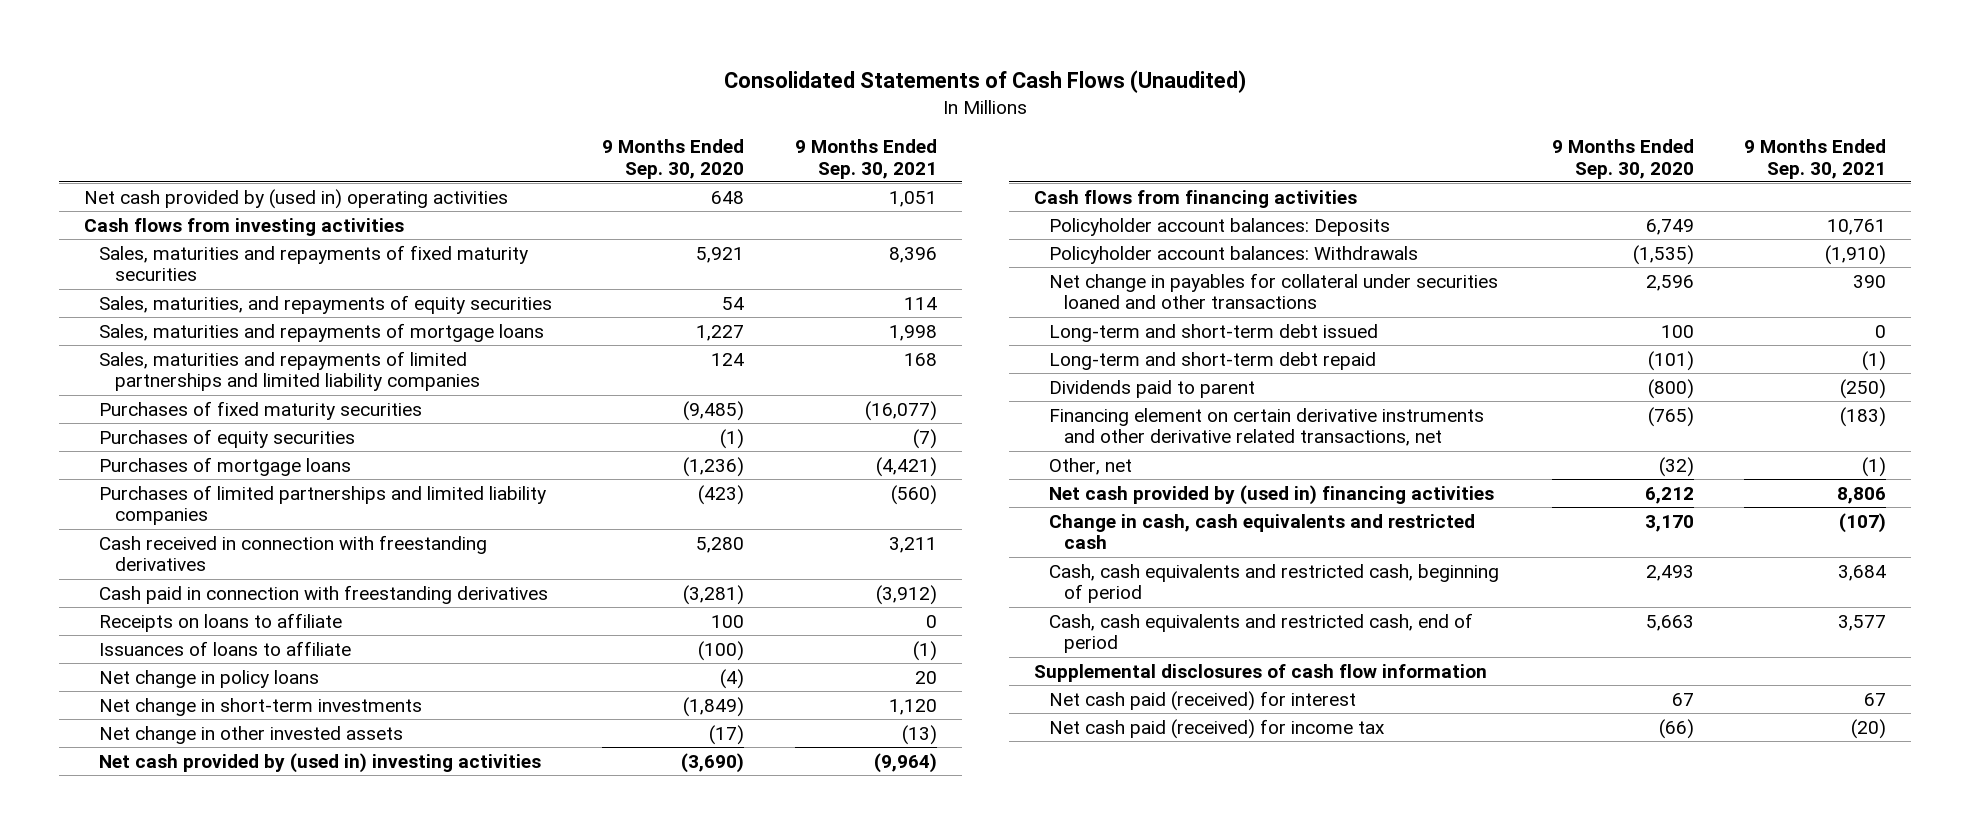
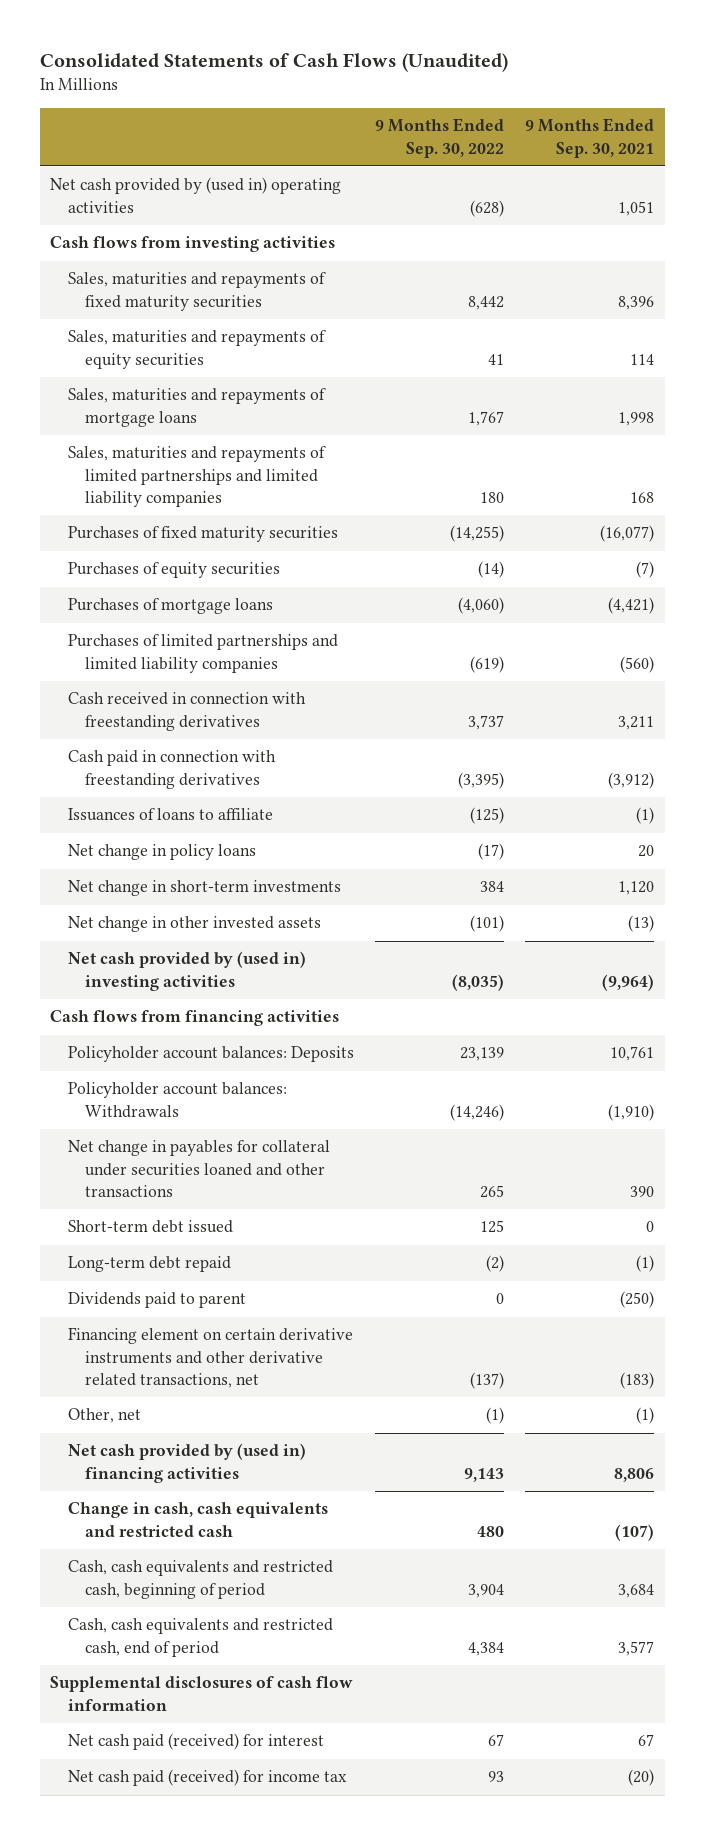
[602,138,745,179] 9 Months Ended Sep. 30, 2020 -> none
none -> [375,118,505,158] 9 Months Ended Sep. 30, 2022
[99,294,553,314] Sales, maturities, and repayments of equity securities -> [67,330,326,369] Sales, maturities and repayments of equity securities
[99,612,343,632] Receipts on loans to affiliate -> none
[1048,323,1378,342] Long-term and short-term debt issued -> [67,1220,233,1234] Short-term debt issued
[1048,351,1376,370] Long-term and short-term debt repaid -> [67,1256,231,1273] Long-term debt repaid

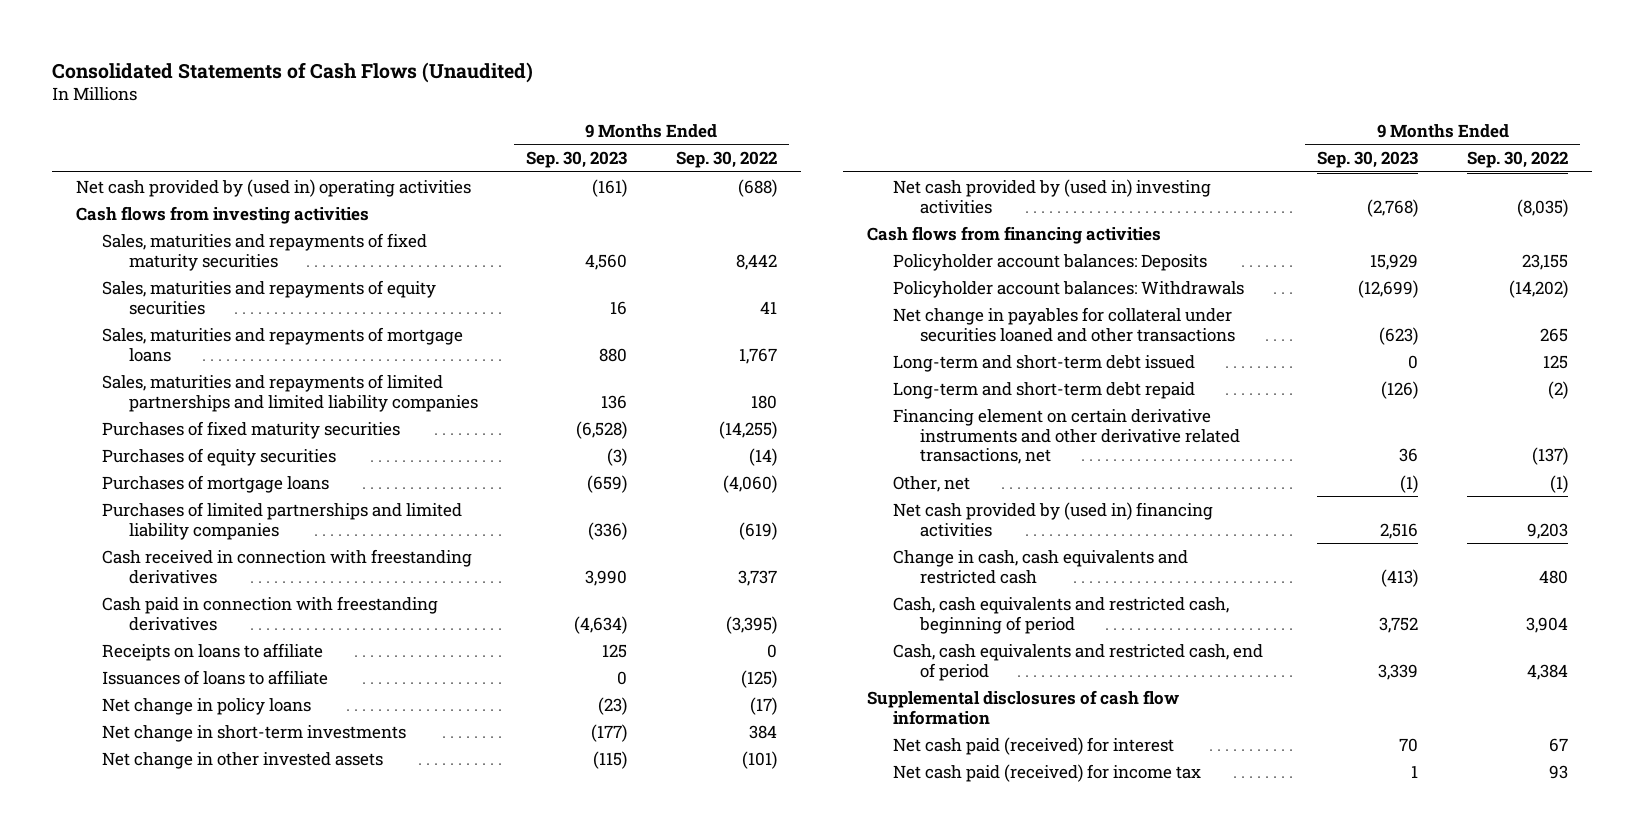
[525,118,655,158] 9 Months Ended Sep. 30, 2021 -> none
none -> [526,151,628,169] Sep. 30, 2023
[470,199,505,217] (628) -> [737,178,777,197] (688)
none -> [102,642,324,661] Receipts on loans to affiliate
[460,1047,505,1062] 23,139 -> [1521,253,1568,270] 23,155
[450,1103,505,1121] (14,246) -> [1508,279,1568,298] (14,202)
[67,1292,246,1309] Dividends paid to parent -> none
[67,1220,233,1234] Short-term debt issued -> [893,354,1196,372] Long-term and short-term debt issued
[67,1256,231,1273] Long-term debt repaid -> [893,381,1196,399] Long-term and short-term debt repaid
[464,1467,505,1482] 9,143 -> [1526,522,1568,539] 9,203

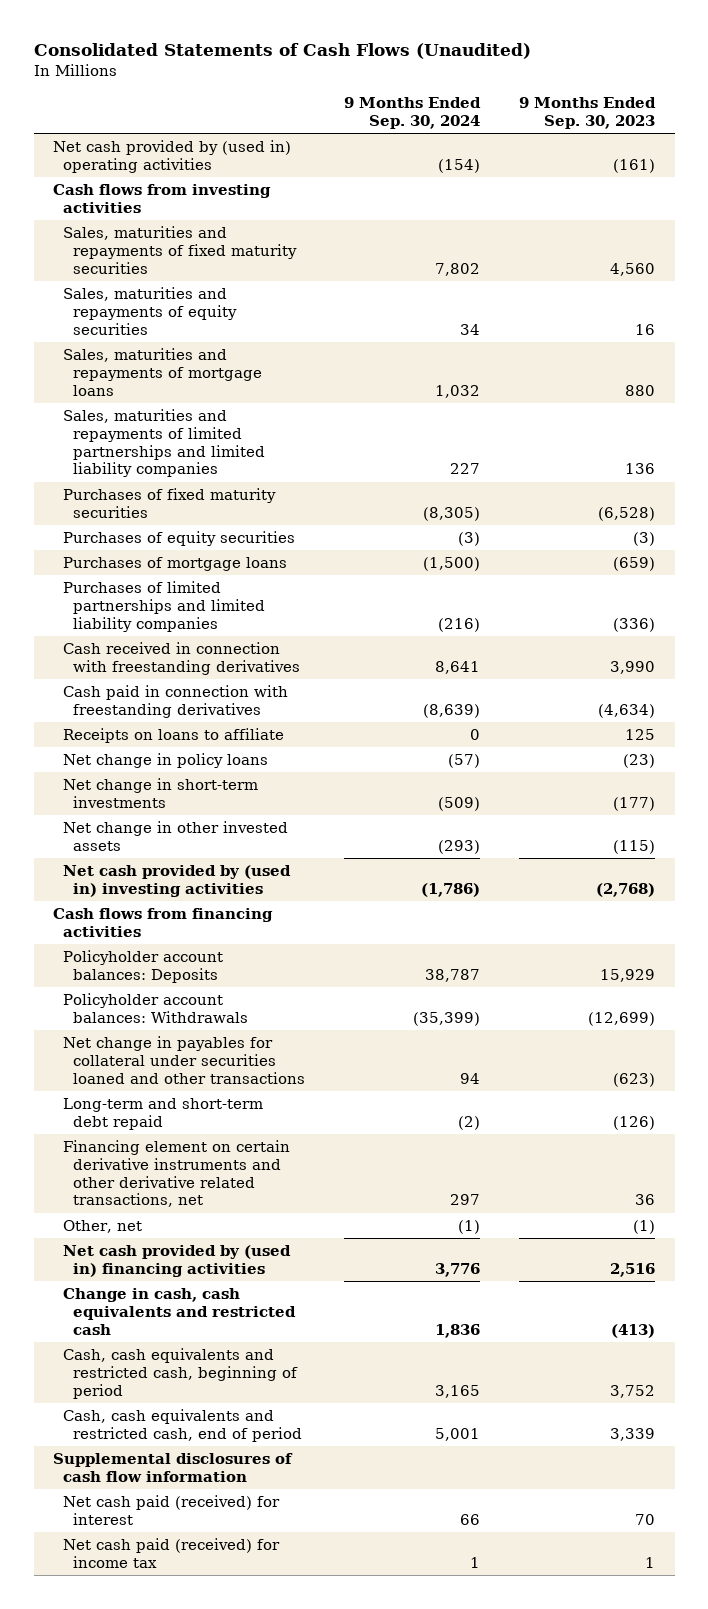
[675,151,777,169] Sep. 30, 2022 -> none
none -> [344,97,482,129] 9 Months Ended Sep. 30, 2024
[102,669,329,685] Issuances of loans to affiliate -> none
[893,354,1196,372] Long-term and short-term debt issued -> none

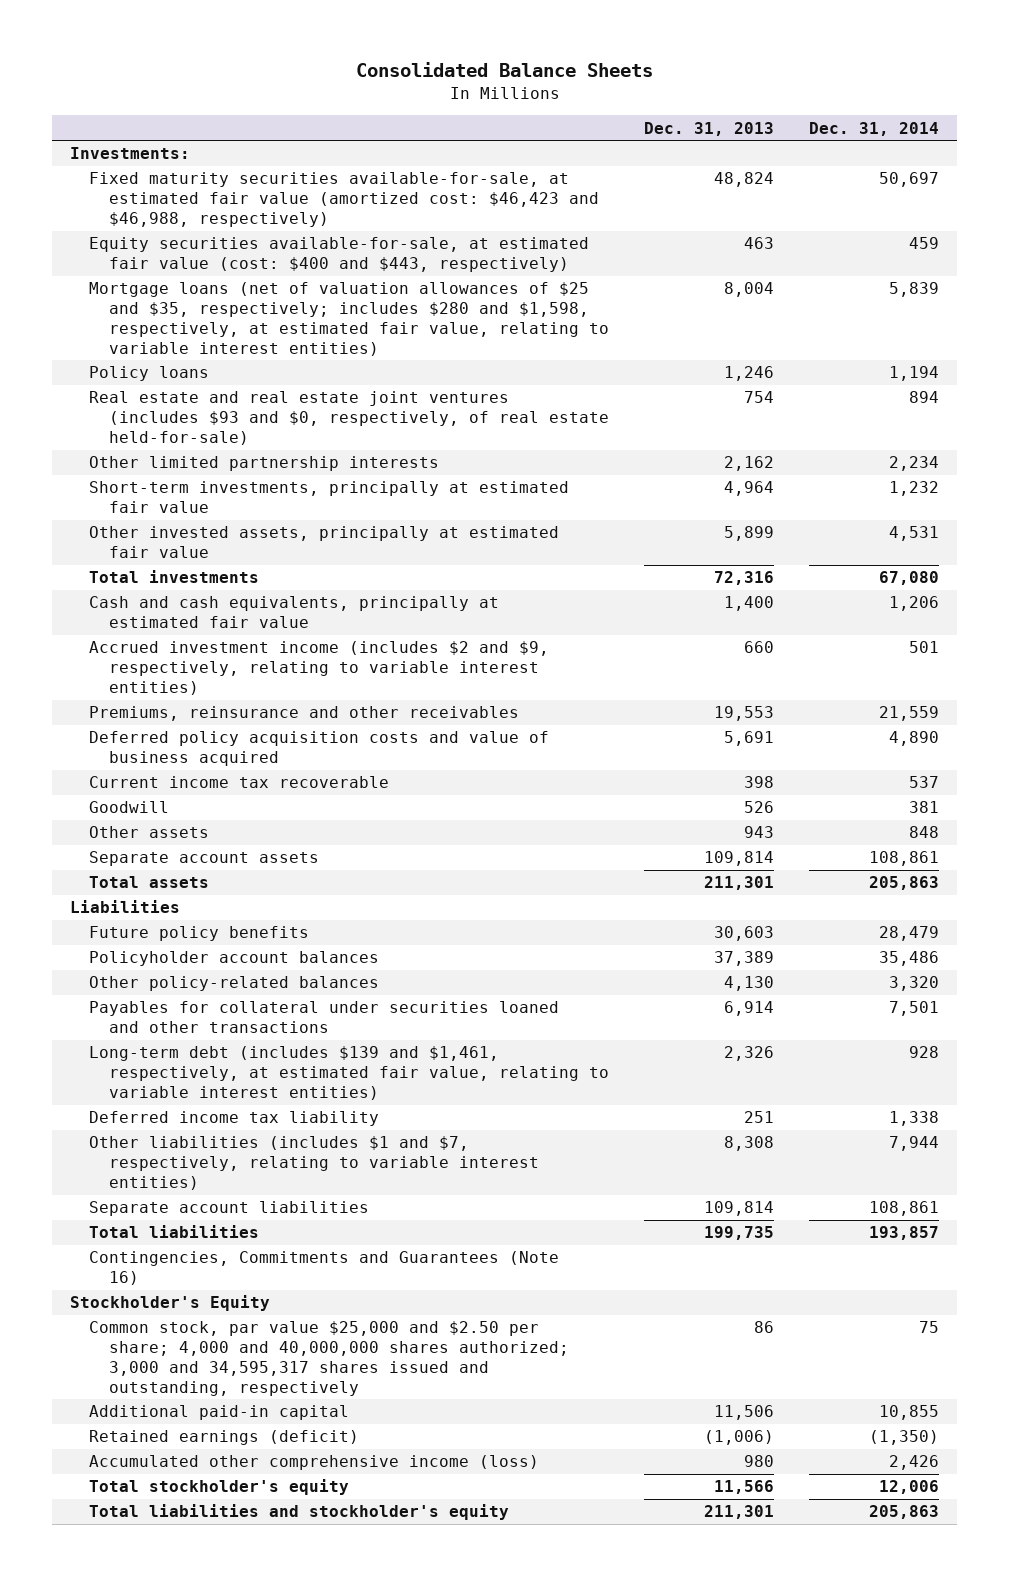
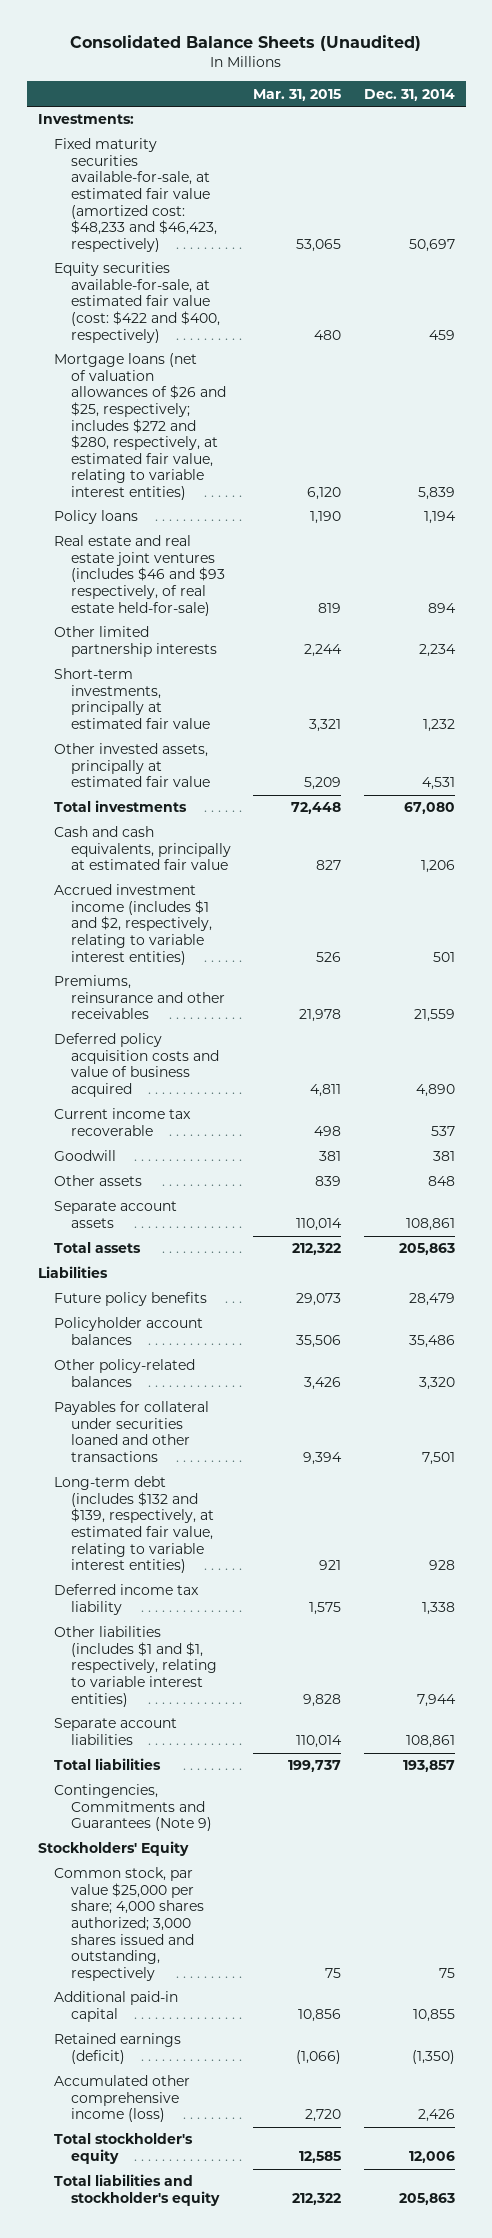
[355,62,653,78] Consolidated Balance Sheets -> [70,35,422,52] Consolidated Balance Sheets (Unaudited)
[644,121,775,136] Dec. 31, 2013 -> none
none -> [253,88,342,101] Mar. 31, 2015
[89,172,600,227] Fixed maturity securities available-for-sale, at estimated fair value (amortized cost: $46,423 and $46,988, respectively) -> [54,138,217,252] Fixed maturity securities available-for-sale, at estimated fair value (amortized cost: $48,233 and $46,423, respectively)
[89,237,590,273] Equity securities available-for-sale, at estimated fair value (cost: $400 and $443, respectively) -> [54,262,220,343] Equity securities available-for-sale, at estimated fair value (cost: $422 and $400, respectively)
[89,282,610,356] Mortgage loans (net of valuation allowances of $25 and $35, respectively; includes $280 and $1,598, respectively, at estimated fair value, relating to variable interest entities) -> [54,353,226,500] Mortgage loans (net of valuation allowances of $26 and $25, respectively; includes $272 and $280, respectively, at estimated fair value, relating to variable interest entities)
[89,391,610,445] Real estate and real estate joint ventures (includes $93 and $0, respectively, of real estate held-for-sale) -> [54,535,225,616] Real estate and real estate joint ventures (includes $46 and $93 respectively, of real estate held-for-sale)
[89,641,550,695] Accrued investment income (includes $2 and $9, respectively, relating to variable interest entities) -> [54,884,212,965] Accrued investment income (includes $1 and $2, respectively, relating to variable interest entities)
[89,1046,610,1100] Long-term debt (includes $139 and $1,461, respectively, at estimated fair value, relating to variable interest entities) -> [54,1476,214,1574] Long-term debt (includes $132 and $139, respectively, at estimated fair value, relating to variable interest entities)
[89,1136,540,1190] Other liabilities (includes $1 and $7, respectively, relating to variable interest entities) -> [54,1626,217,1707] Other liabilities (includes $1 and $1, respectively, relating to variable interest entities)
[89,1251,560,1286] Contingencies, Commitments and Guarantees (Note 16) -> [54,1784,212,1832] Contingencies, Commitments and Guarantees (Note 9)
[69,1295,270,1312] Stockholder's Equity -> [37,1841,189,1857] Stockholders' Equity
[89,1321,570,1396] Common stock, par value $25,000 and $2.50 per share; 4,000 and 40,000,000 shares authorized; 3,000 and 34,595,317 shares issued and outstanding, respectively -> [54,1867,204,1981] Common stock, par value $25,000 per share; 4,000 shares authorized; 3,000 shares issued and outstanding, respectively

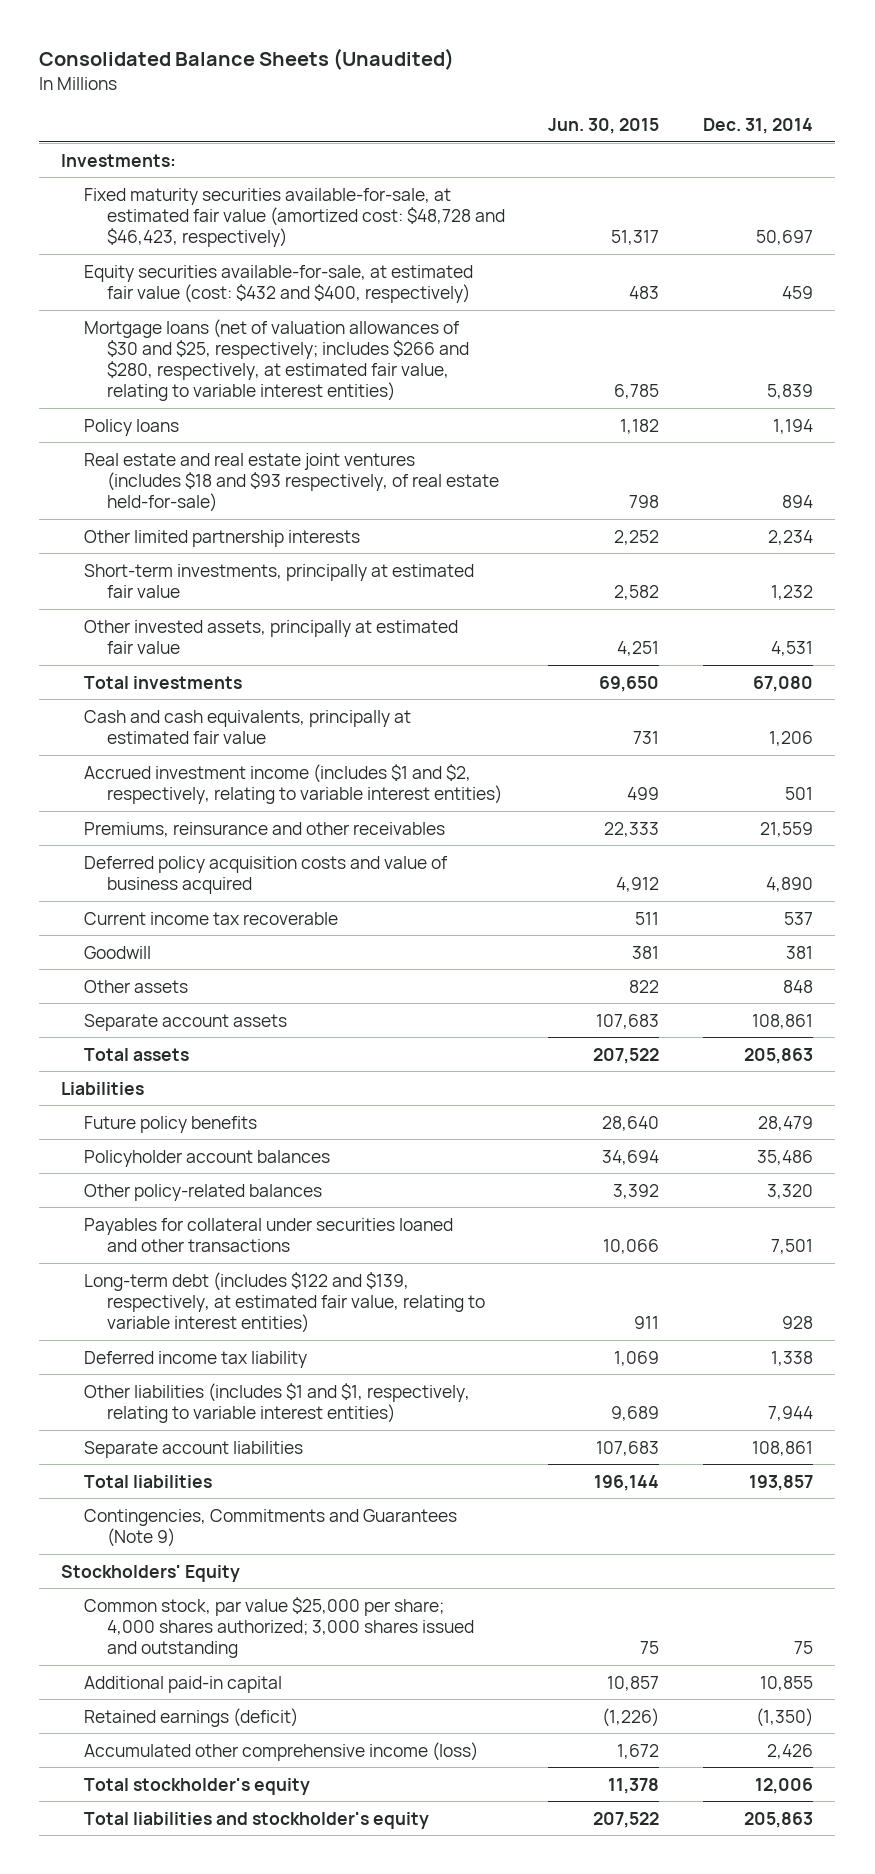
[253,88,342,101] Mar. 31, 2015 -> none
none -> [548,117,660,134] Jun. 30, 2015
[54,138,217,252] Fixed maturity securities available-for-sale, at estimated fair value (amortized cost: $48,233 and $46,423, respectively) -> [84,187,505,247] Fixed maturity securities available-for-sale, at estimated fair value (amortized cost: $48,728 and $46,423, respectively)
[54,262,220,343] Equity securities available-for-sale, at estimated fair value (cost: $422 and $400, respectively) -> [84,264,474,303] Equity securities available-for-sale, at estimated fair value (cost: $432 and $400, respectively)
[54,353,226,500] Mortgage loans (net of valuation allowances of $26 and $25, respectively; includes $272 and $280, respectively, at estimated fair value, relating to variable interest entities) -> [84,318,469,402] Mortgage loans (net of valuation allowances of $30 and $25, respectively; includes $266 and $280, respectively, at estimated fair value, relating to variable interest entities)
[54,535,225,616] Real estate and real estate joint ventures (includes $46 and $93 respectively, of real estate held-for-sale) -> [84,452,499,512] Real estate and real estate joint ventures (includes $18 and $93 respectively, of real estate held-for-sale)
[54,1476,214,1574] Long-term debt (includes $132 and $139, respectively, at estimated fair value, relating to variable interest entities) -> [84,1271,485,1333] Long-term debt (includes $122 and $139, respectively, at estimated fair value, relating to variable interest entities)
[54,1867,204,1981] Common stock, par value $25,000 per share; 4,000 shares authorized; 3,000 shares issued and outstanding, respectively -> [84,1596,474,1658] Common stock, par value $25,000 per share; 4,000 shares authorized; 3,000 shares issued and outstanding

